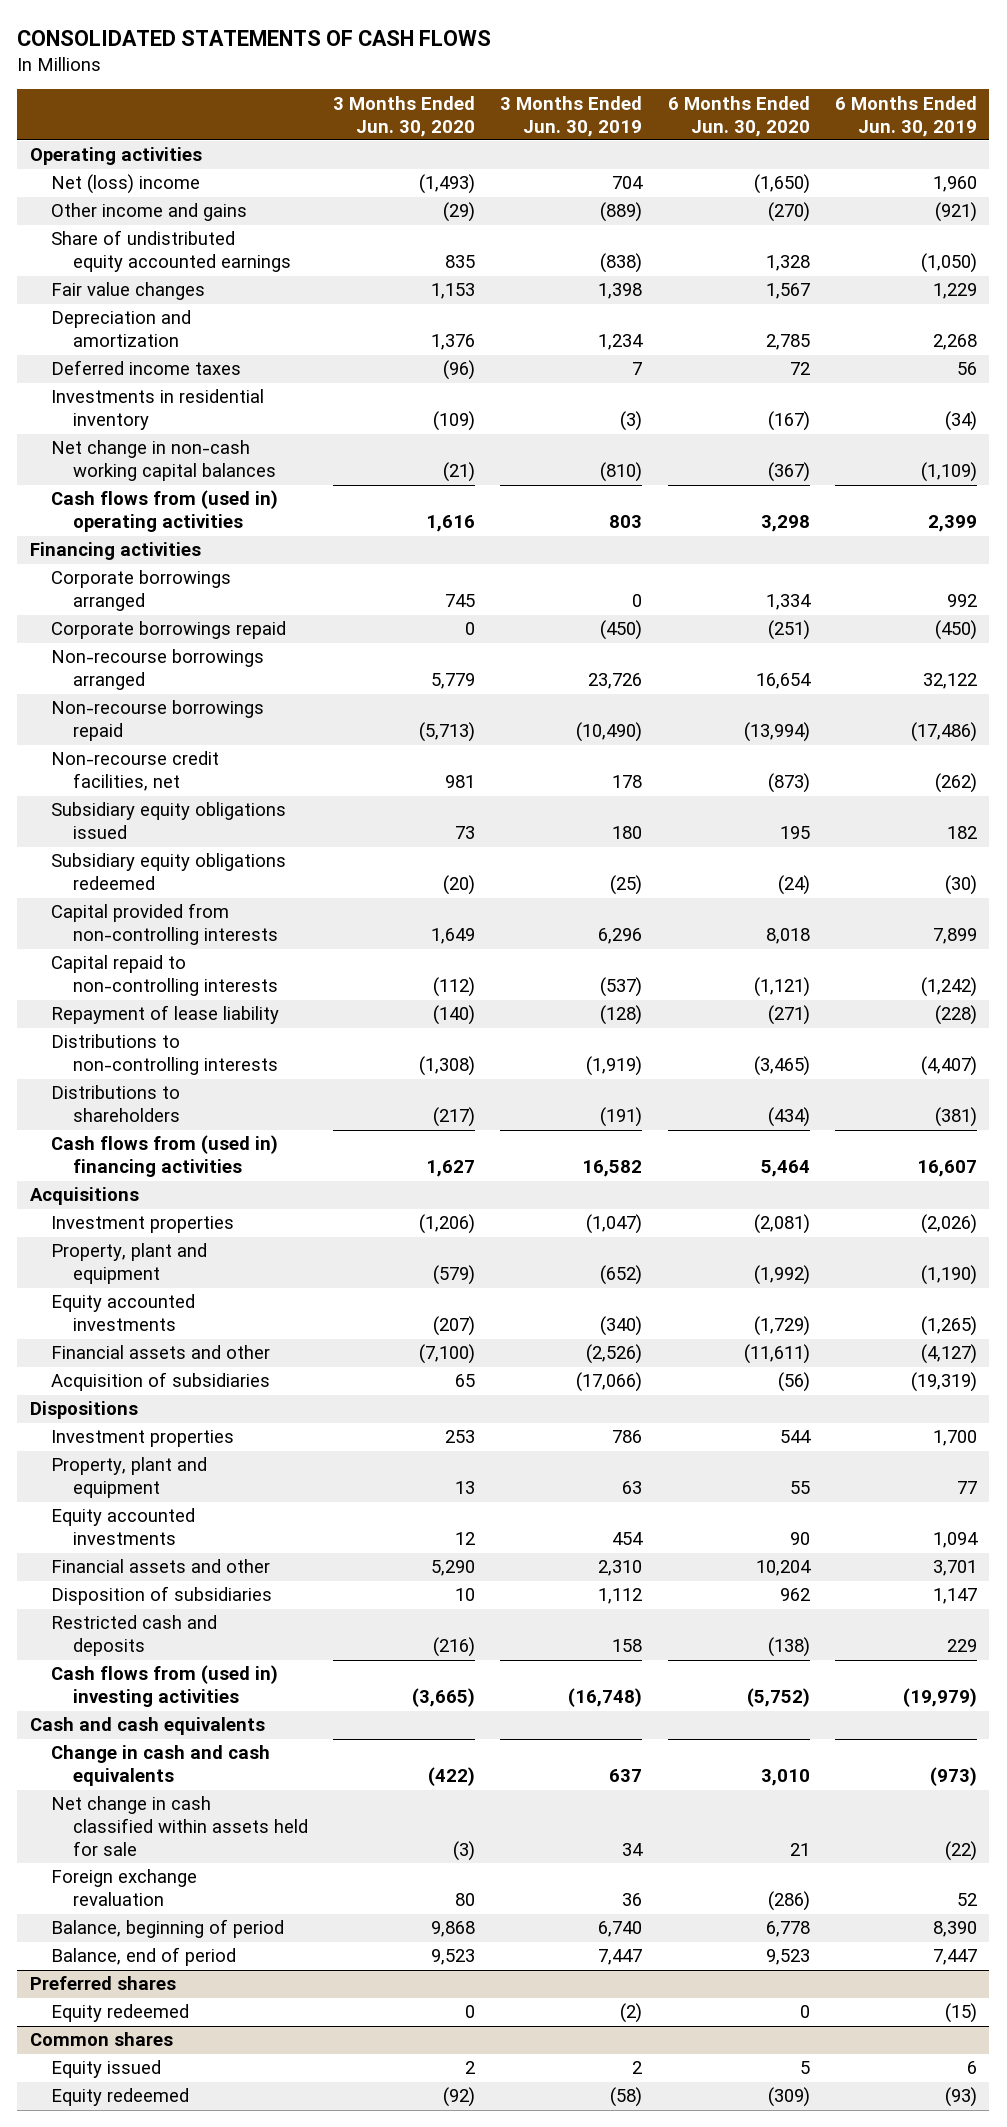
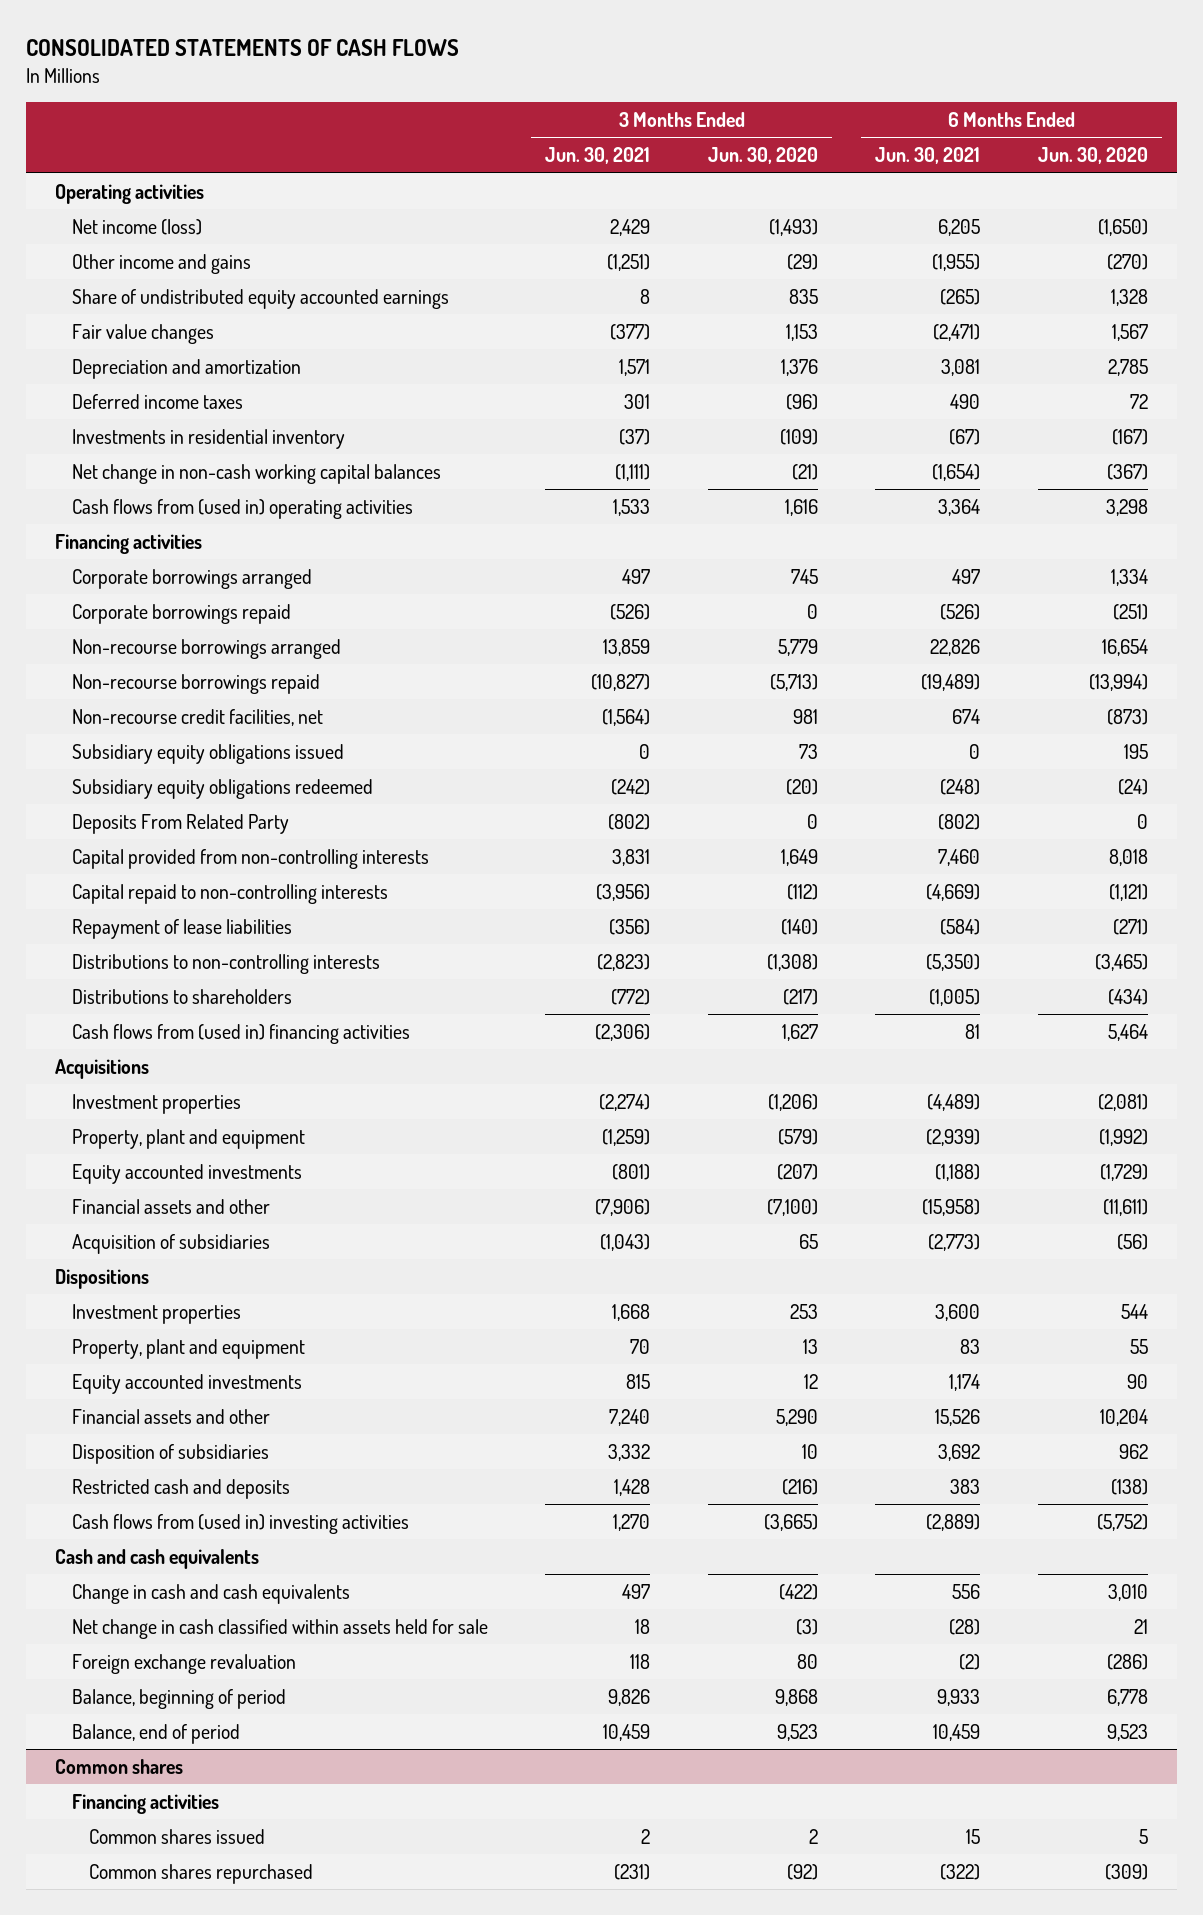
[500,95,643,137] 3 Months Ended Jun. 30, 2019 -> none
[834,95,977,137] 6 Months Ended Jun. 30, 2019 -> none
none -> [545,147,651,165] Jun. 30, 2021
none -> [875,147,981,165] Jun. 30, 2021
[51,174,201,195] Net (loss) income -> [71,218,202,235] Net income (loss)
none -> [71,813,289,834] Deposits From Related Party
[51,1005,280,1025] Repayment of lease liability -> [71,918,292,939] Repayment of lease liabilities
[29,1976,176,1991] Preferred shares -> none
[51,2004,190,2023] Equity redeemed -> none
none -> [71,1793,219,1814] Financing activities
[51,2060,162,2079] Equity issued -> [88,1828,265,1844] Common shares issued
[51,2088,190,2107] Equity redeemed -> [88,1863,313,1884] Common shares repurchased

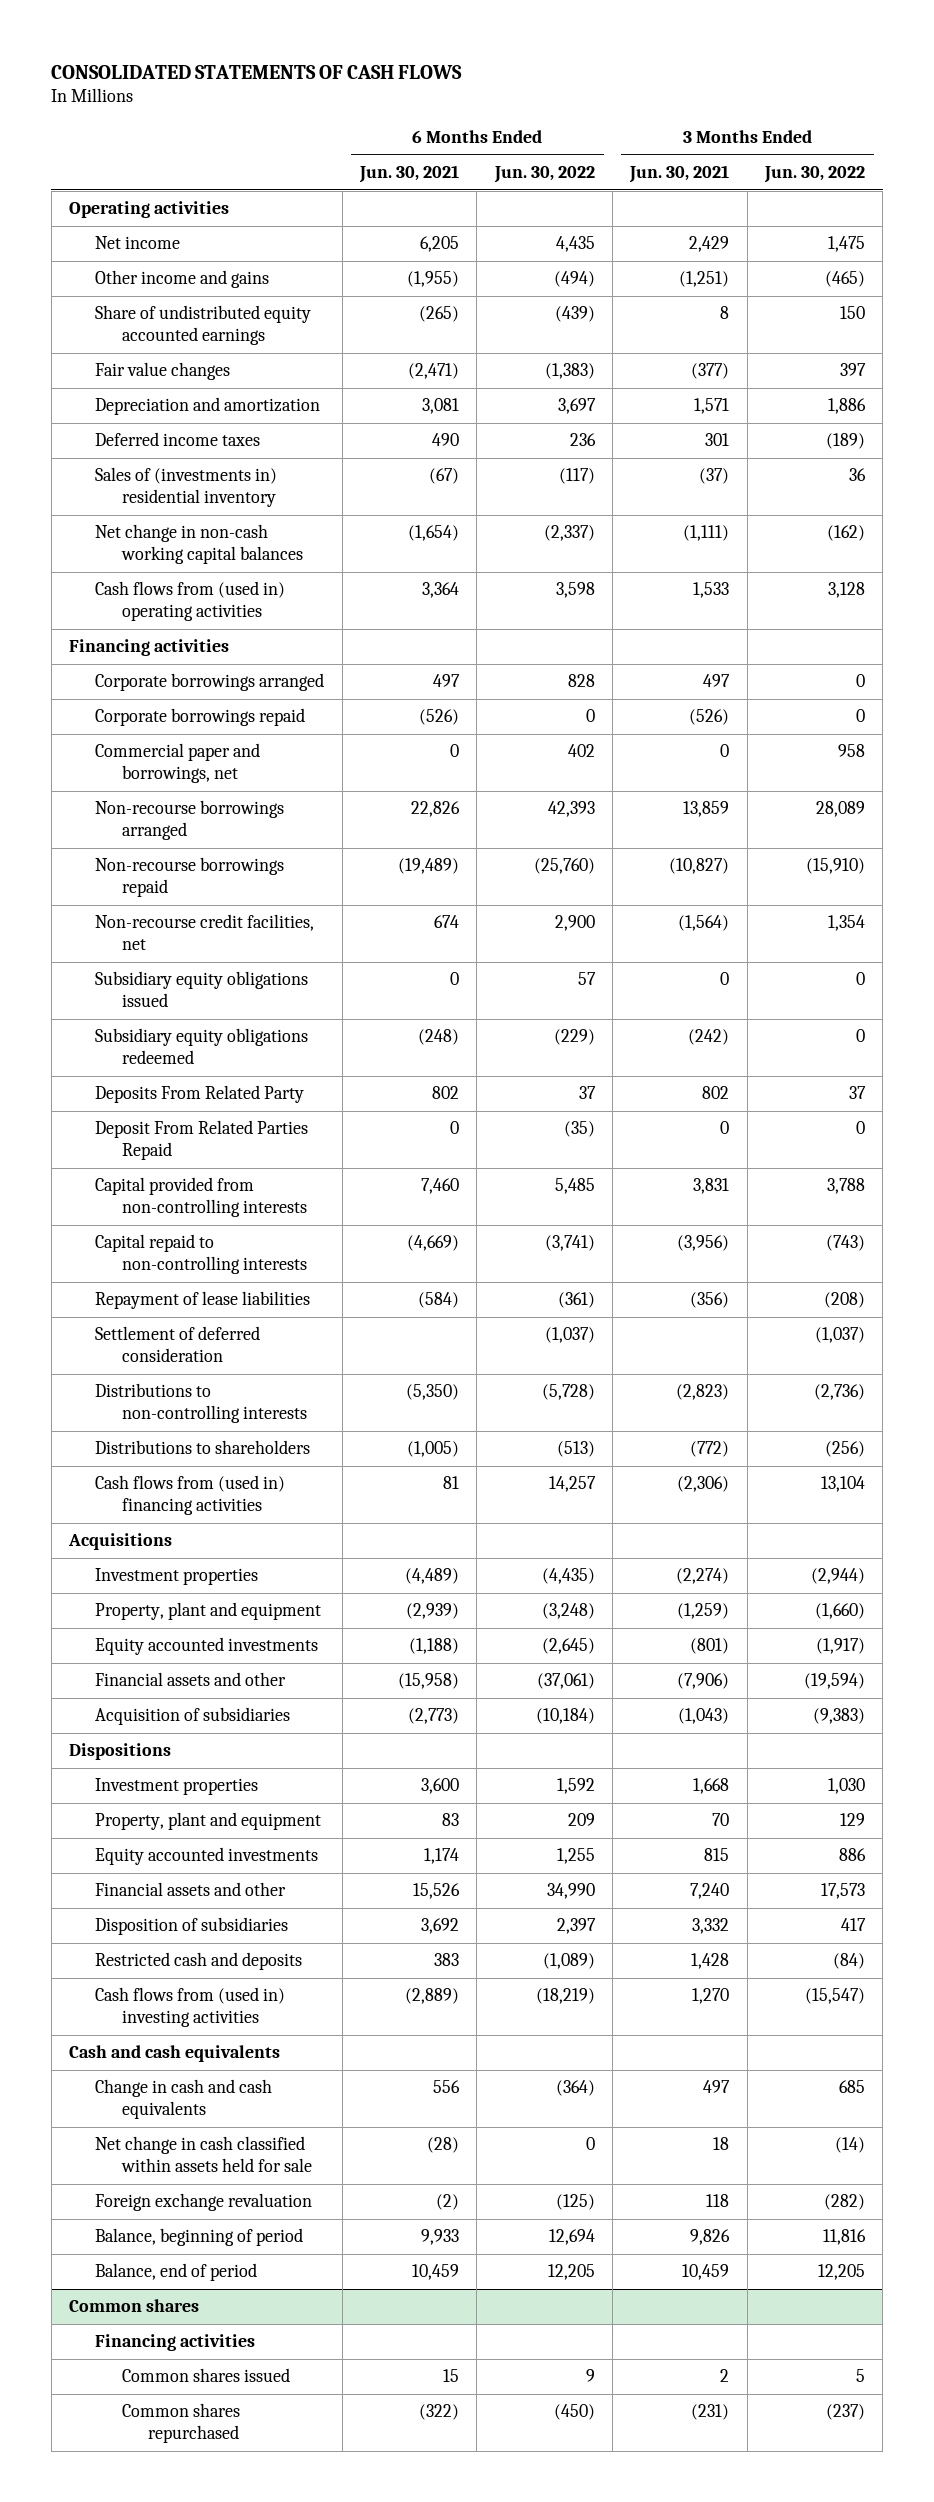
[707,147,818,165] Jun. 30, 2020 -> none
[1038,147,1149,165] Jun. 30, 2020 -> none
none -> [493,166,595,184] Jun. 30, 2022
none -> [763,166,865,184] Jun. 30, 2022
[71,218,202,235] Net income (loss) -> [95,236,181,250] Net income
[71,428,345,449] Investments in residential inventory -> [95,467,278,508] Sales of (investments in) residential inventory
none -> [95,743,261,784] Commercial paper and borrowings, net
[608,813,651,830] (802) -> [702,1086,730,1100] 802
[938,813,981,830] (802) -> [431,1086,459,1100] 802
none -> [95,1120,309,1161] Deposit From Related Parties Repaid
none -> [95,1326,261,1363] Settlement of deferred consideration

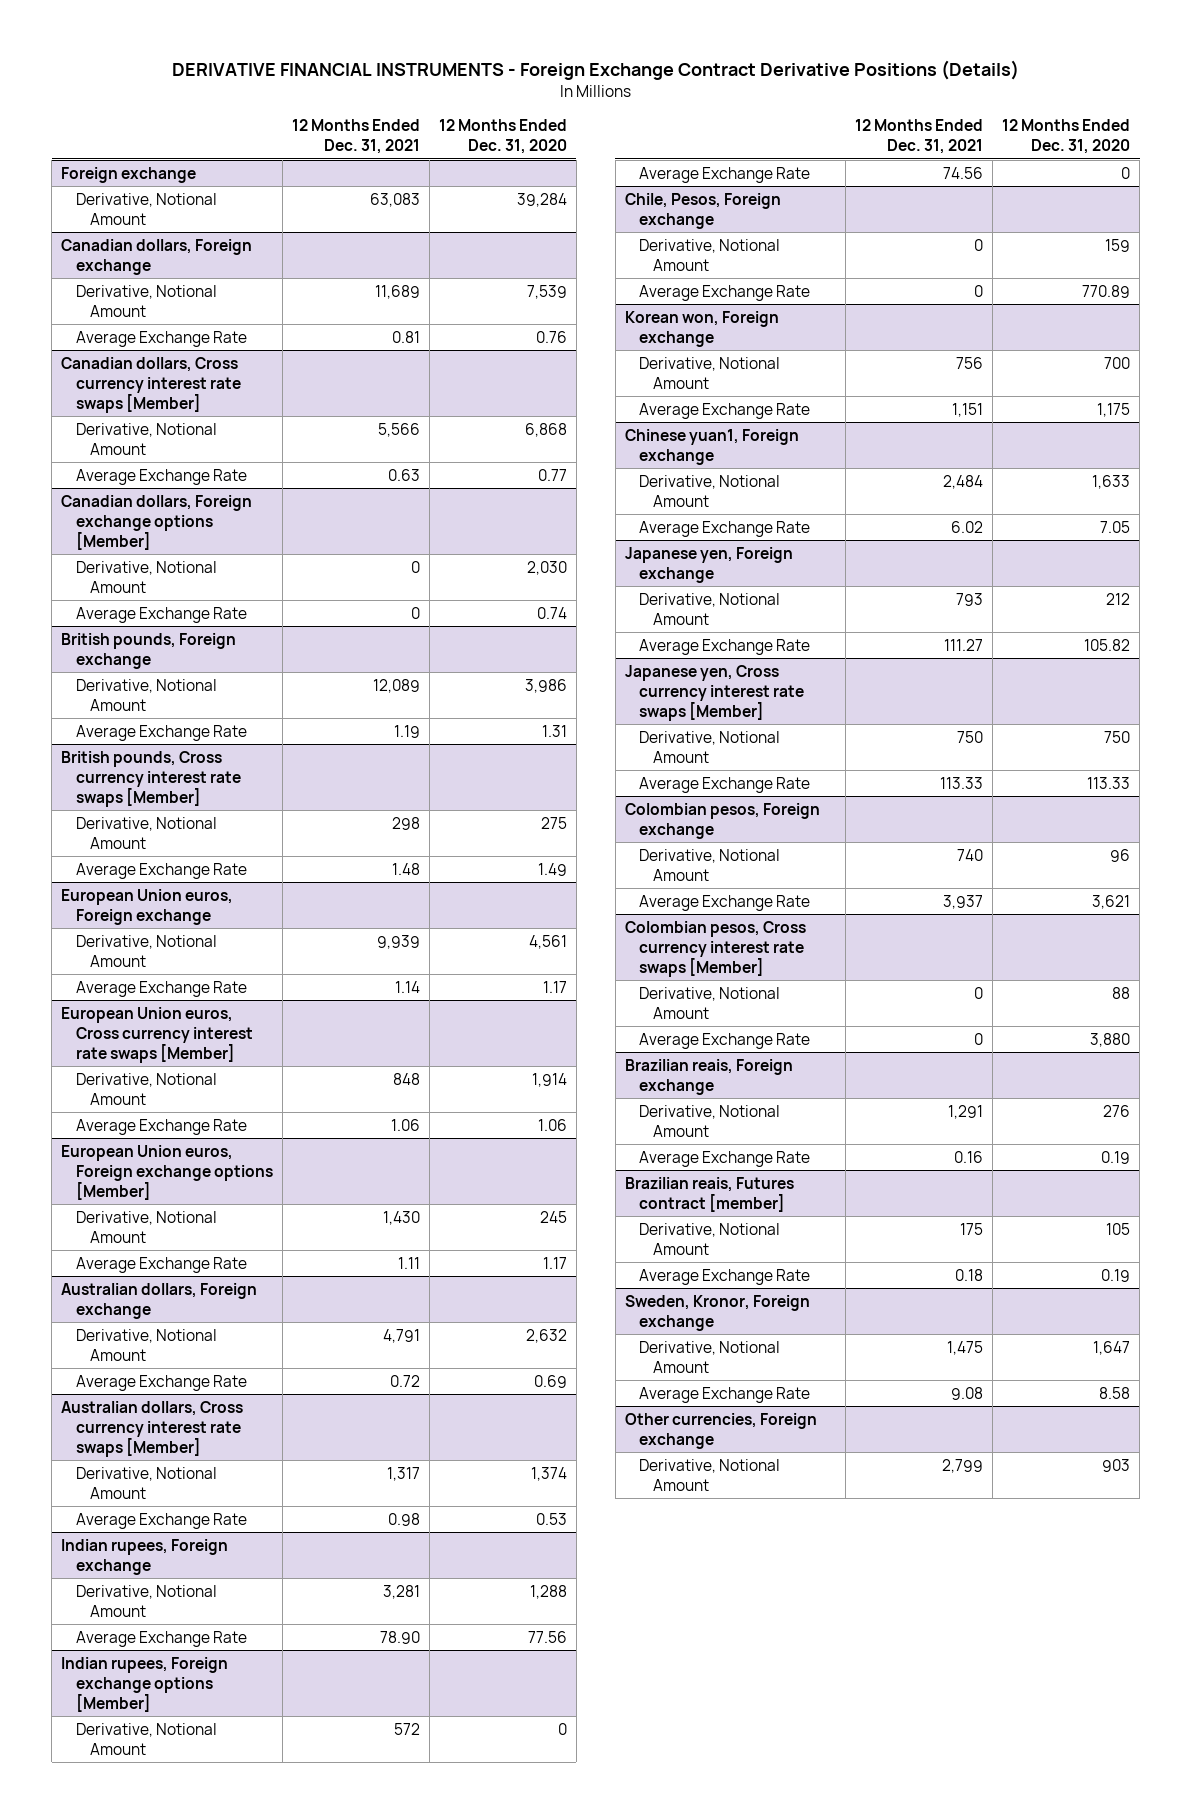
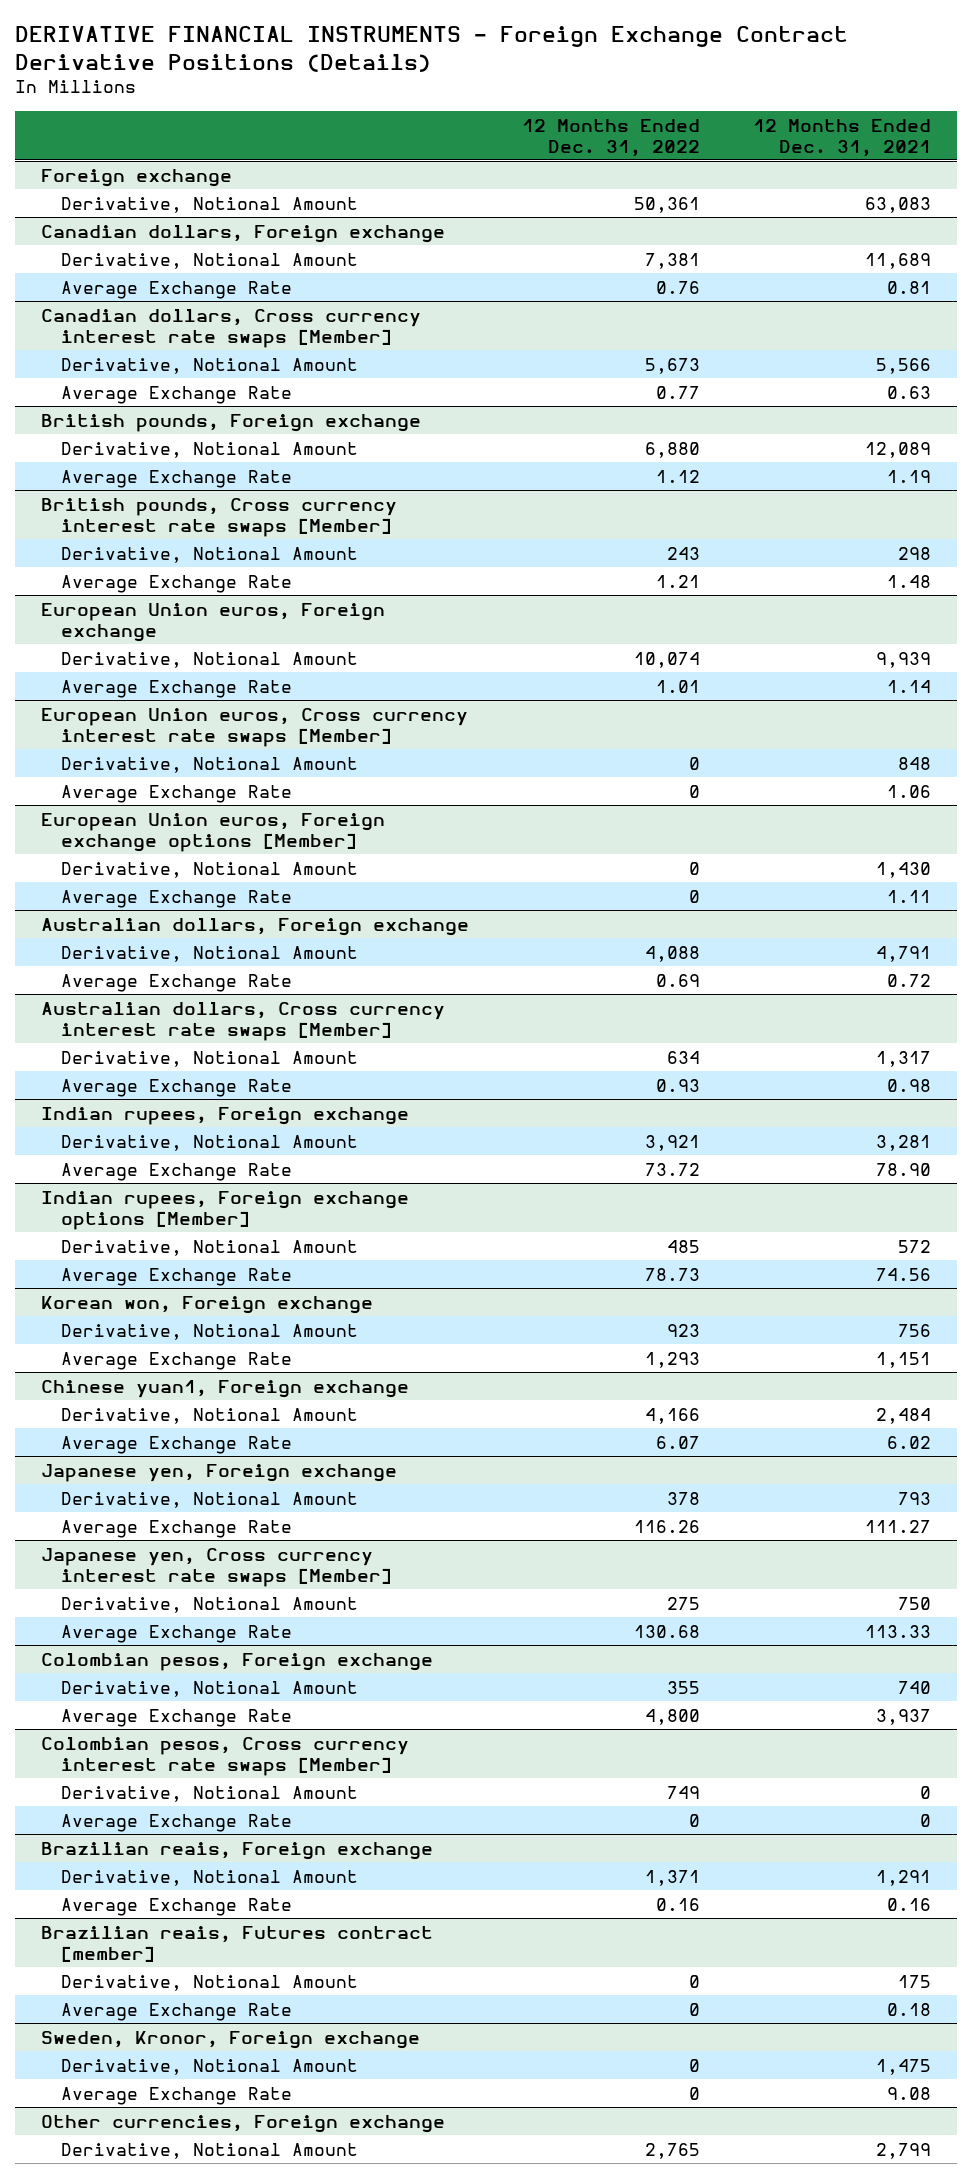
[438,119,567,155] 12 Months Ended Dec. 31, 2020 -> none
none -> [521,118,700,157] 12 Months Ended Dec. 31, 2022
[61,494,253,550] Canadian dollars, Foreign exchange options [Member] -> none
[75,560,217,593] Derivative, Notional Amount -> none
[75,606,247,623] Average Exchange Rate -> none
[624,192,781,229] Chile, Pesos, Foreign exchange -> none
[639,238,781,271] Derivative, Notional Amount -> none
[639,284,811,301] Average Exchange Rate -> none

